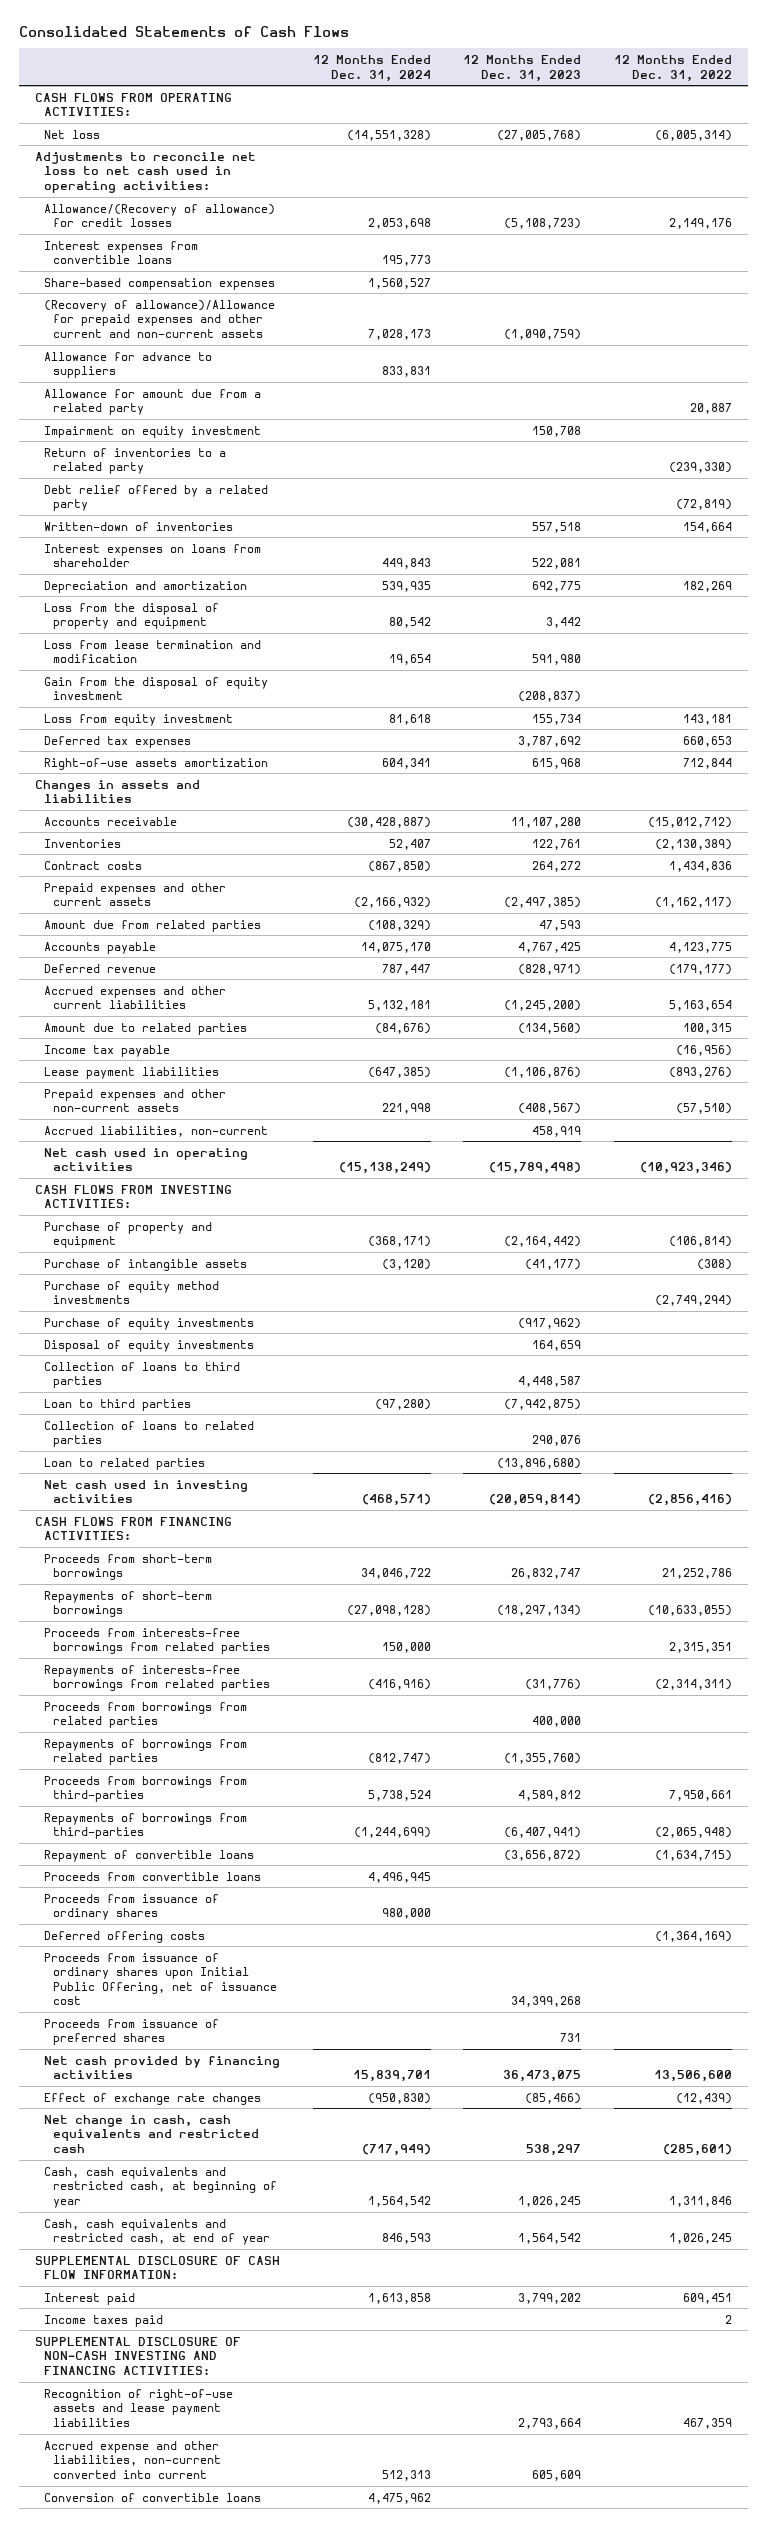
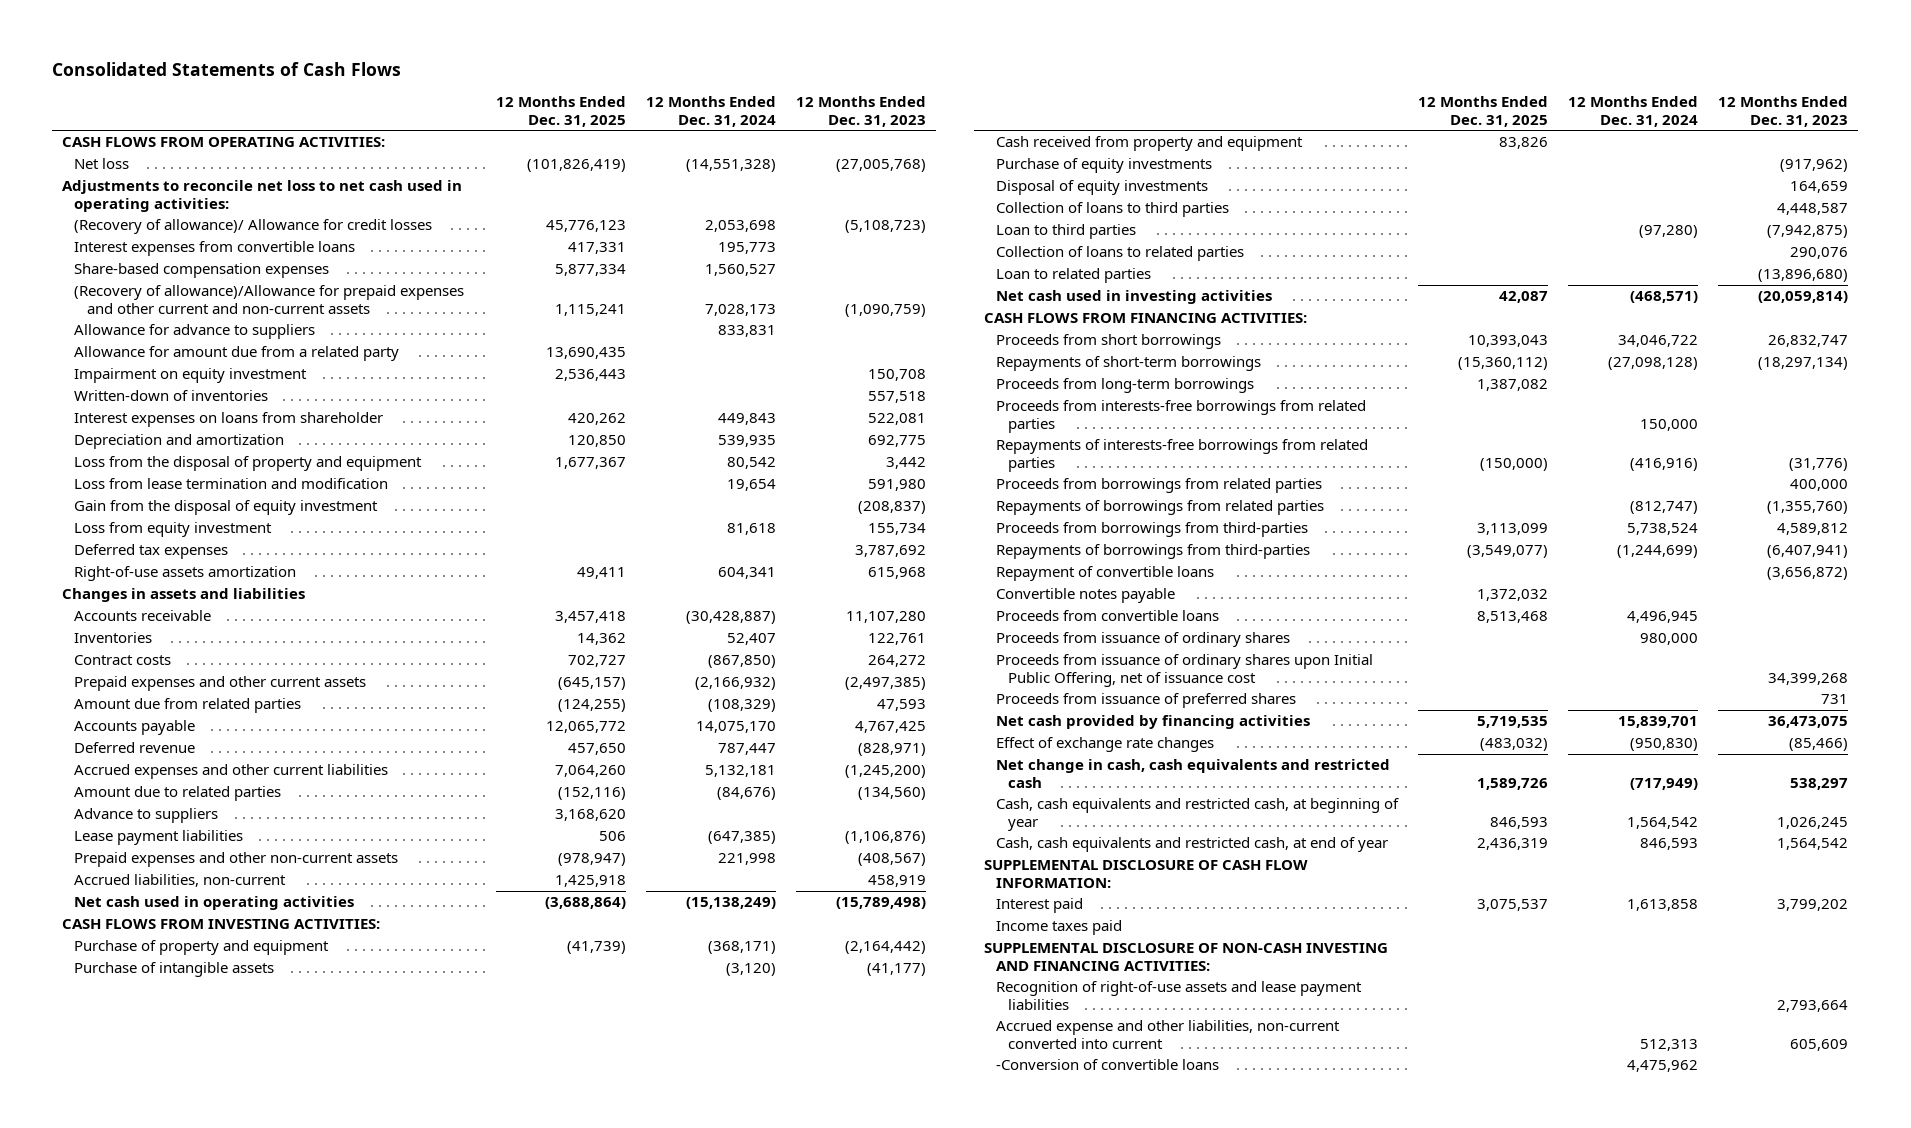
[613,55,732,82] 12 Months Ended Dec. 31, 2022 -> none
none -> [496,96,627,128] 12 Months Ended Dec. 31, 2025
[44,203,276,228] Allowance/(Recovery of allowance) for credit losses -> [74,219,433,235] (Recovery of allowance)/ Allowance for credit losses
[44,447,227,475] Return of inventories to a related party -> none
[44,484,269,512] Debt relief offered by a related party -> none
[44,1044,171,1057] Income tax payable -> none
none -> [74,808,219,824] Advance to suppliers
[44,1280,220,1305] Purchase of equity method investments -> none
none -> [996,136,1304,152] Cash received from property and equipment
[44,1553,213,1581] Proceeds from short-term borrowings -> [996,334,1222,350] Proceeds from short borrowings
none -> [996,378,1255,394] Proceeds from long-term borrowings
none -> [996,588,1176,604] Convertible notes payable
[44,1930,206,1943] Deferred offering costs -> none
[44,2492,262,2502] Conversion of convertible loans -> [996,1059,1220,1071] -Conversion of convertible loans

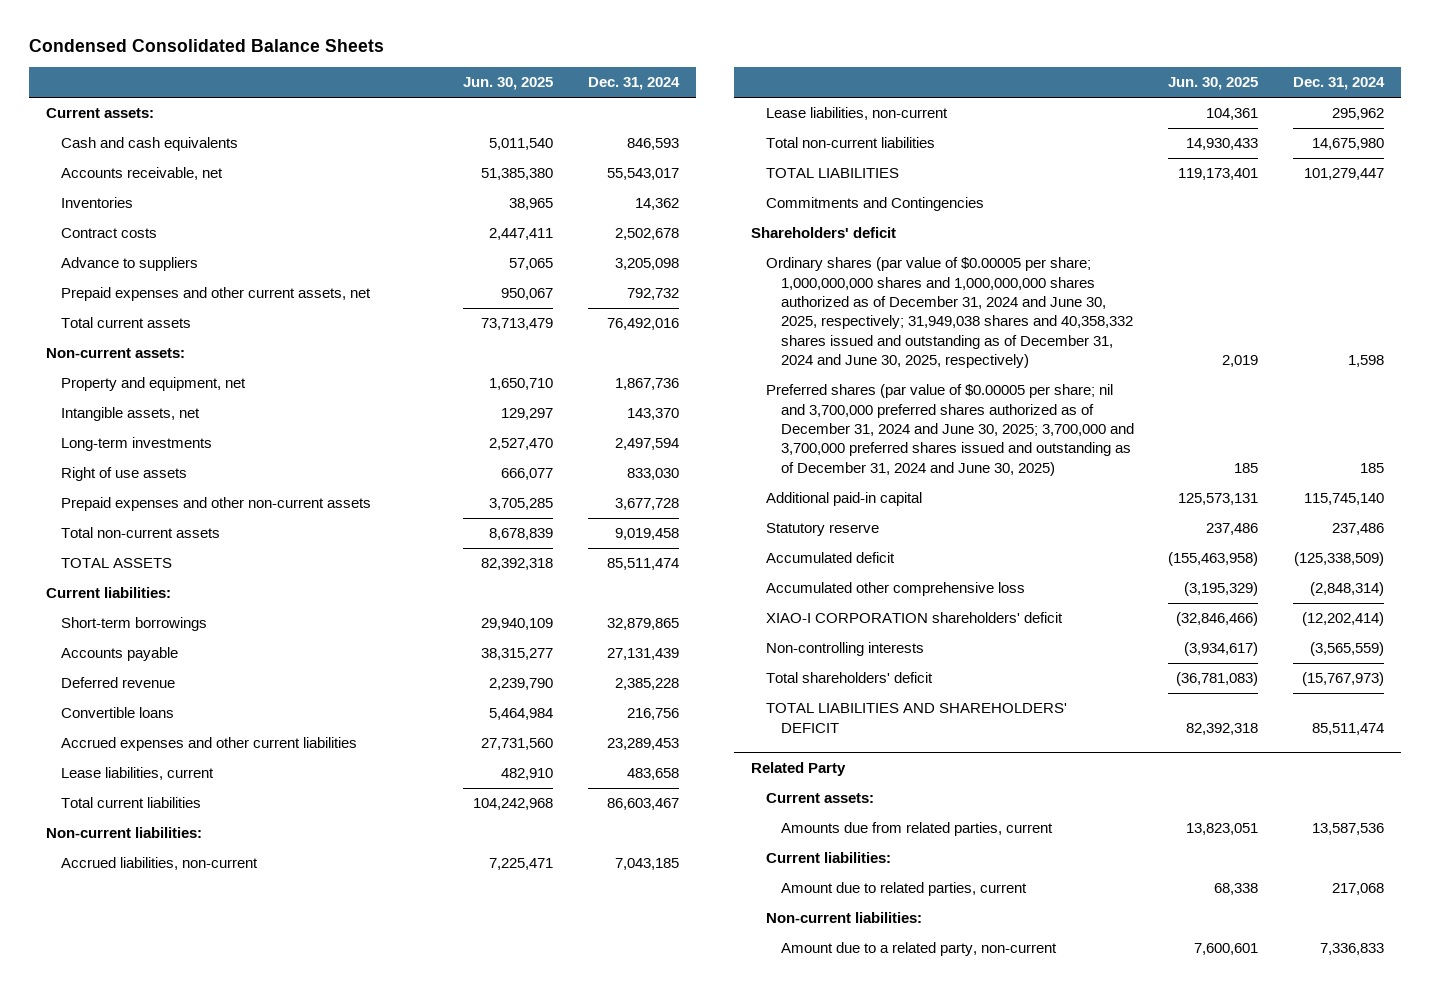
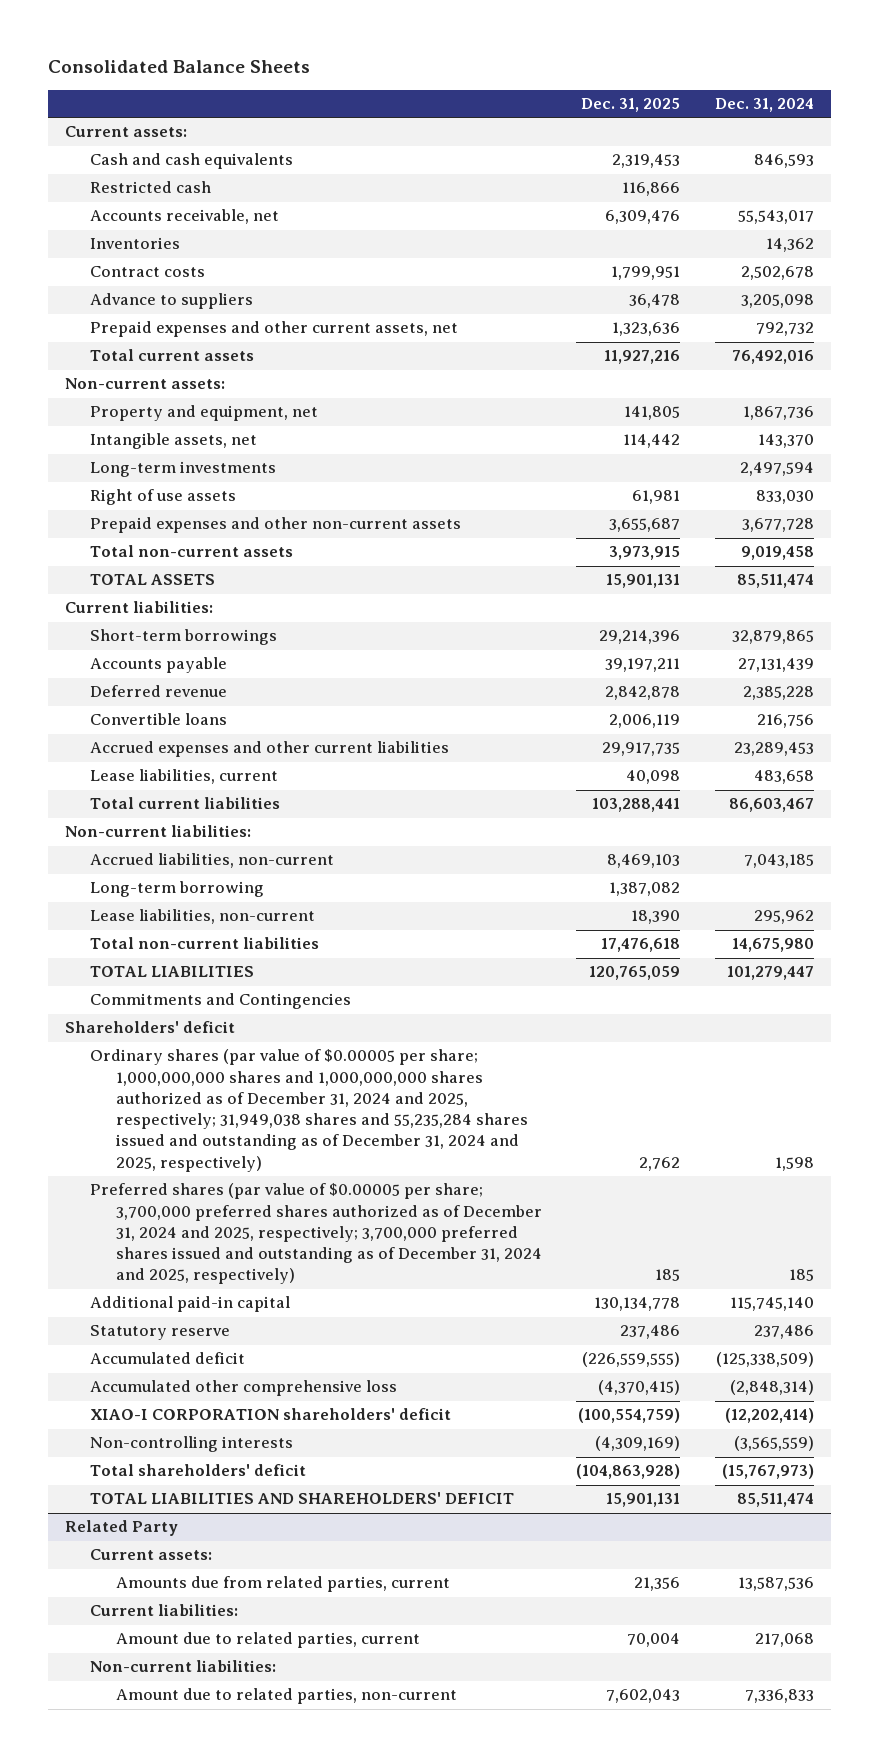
[28,38,384,52] Condensed Consolidated Balance Sheets -> [47,60,310,74] Consolidated Balance Sheets
[463,77,554,91] Jun. 30, 2025 -> none
none -> [581,98,681,113] Dec. 31, 2025
none -> [90,181,212,194] Restricted cash
none -> [90,881,265,898] Long-term borrowing
[765,257,1133,369] Ordinary shares (par value of $0.00005 per share; 1,000,000,000 shares and 1,000,000,000 shares authorized as of December 31, 2024 and June 30, 2025, respectively; 31,949,038 shares and 40,358,332 shares issued and outstanding as of December 31, 2024 and June 30, 2025, respectively) -> [90,1049,528,1172] Ordinary shares (par value of $0.00005 per share; 1,000,000,000 shares and 1,000,000,000 shares authorized as of December 31, 2024 and 2025, respectively; 31,949,038 shares and 55,235,284 shares issued and outstanding as of December 31, 2024 and 2025, respectively)
[765,384,1134,476] Preferred shares (par value of $0.00005 per share; nil and 3,700,000 preferred shares authorized as of December 31, 2024 and June 30, 2025; 3,700,000 and 3,700,000 preferred shares issued and outstanding as of December 31, 2024 and June 30, 2025) -> [90,1183,542,1285] Preferred shares (par value of $0.00005 per share; 3,700,000 preferred shares authorized as of December 31, 2024 and 2025, respectively; 3,700,000 preferred shares issued and outstanding as of December 31, 2024 and 2025, respectively)
[780,942,1057,957] Amount due to a related party, non-current -> [115,1688,457,1705] Amount due to related parties, non-current

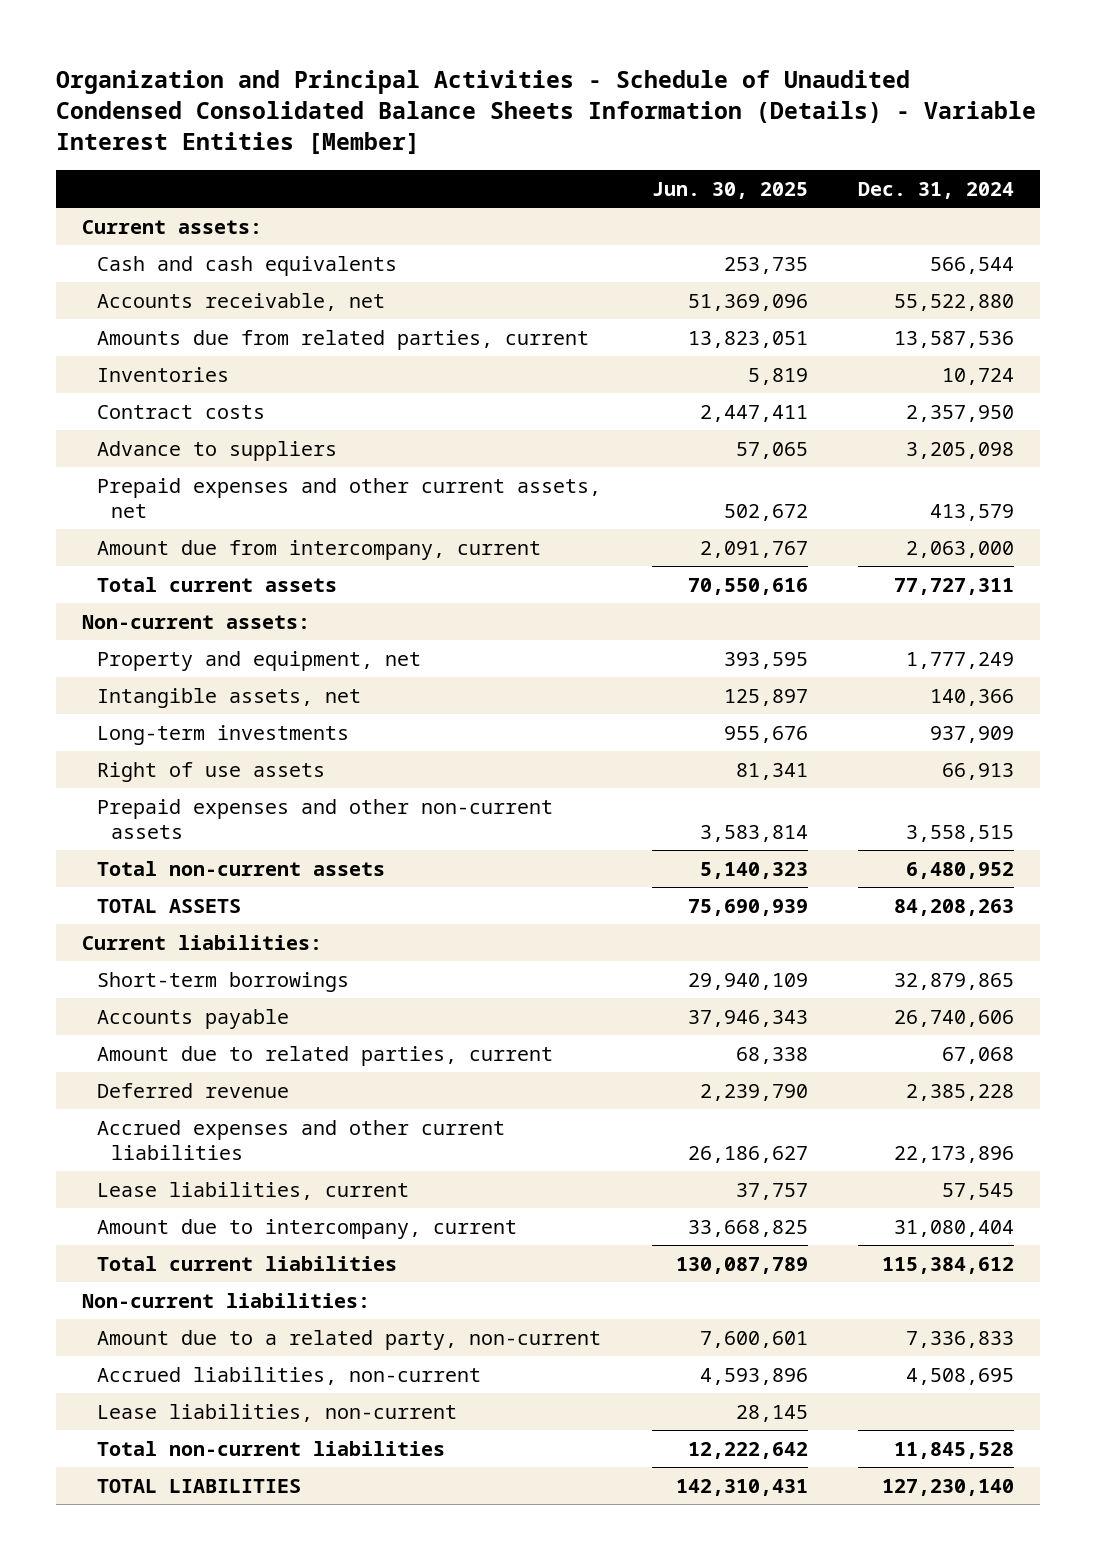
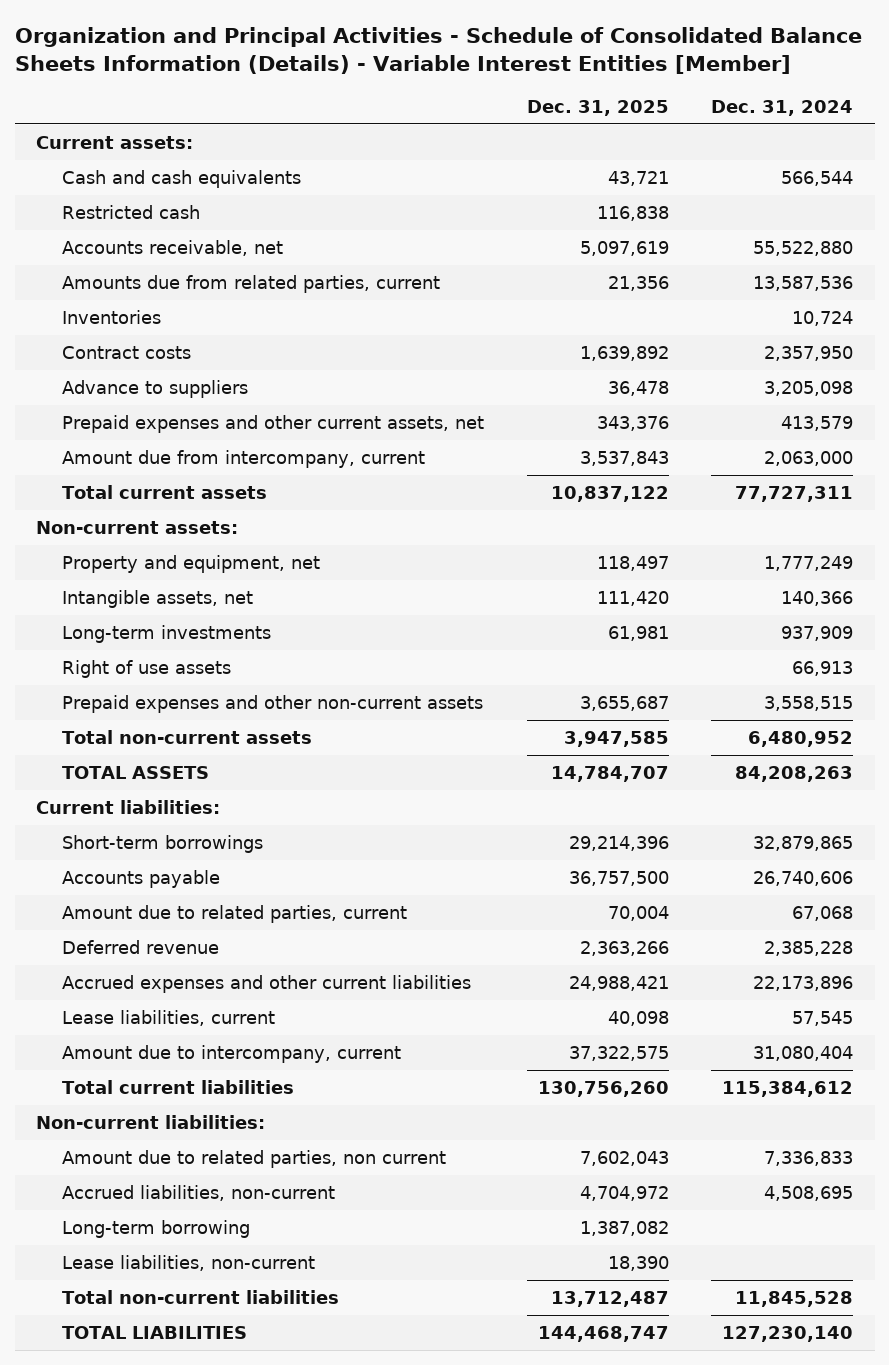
[56,69,1037,154] Organization and Principal Activities - Schedule of Unaudited Condensed Consolidated Balance Sheets Information (Details) - Variable Interest Entities [Member] -> [14,26,862,74] Organization and Principal Activities - Schedule of Consolidated Balance Sheets Information (Details) - Variable Interest Entities [Member]
[651,181,808,199] Jun. 30, 2025 -> none
none -> [526,100,669,117] Dec. 31, 2025
none -> [61,204,200,219] Restricted cash
[96,1329,601,1350] Amount due to a related party, non-current -> [61,1149,446,1168] Amount due to related parties, non current
none -> [61,1219,250,1238] Long-term borrowing

